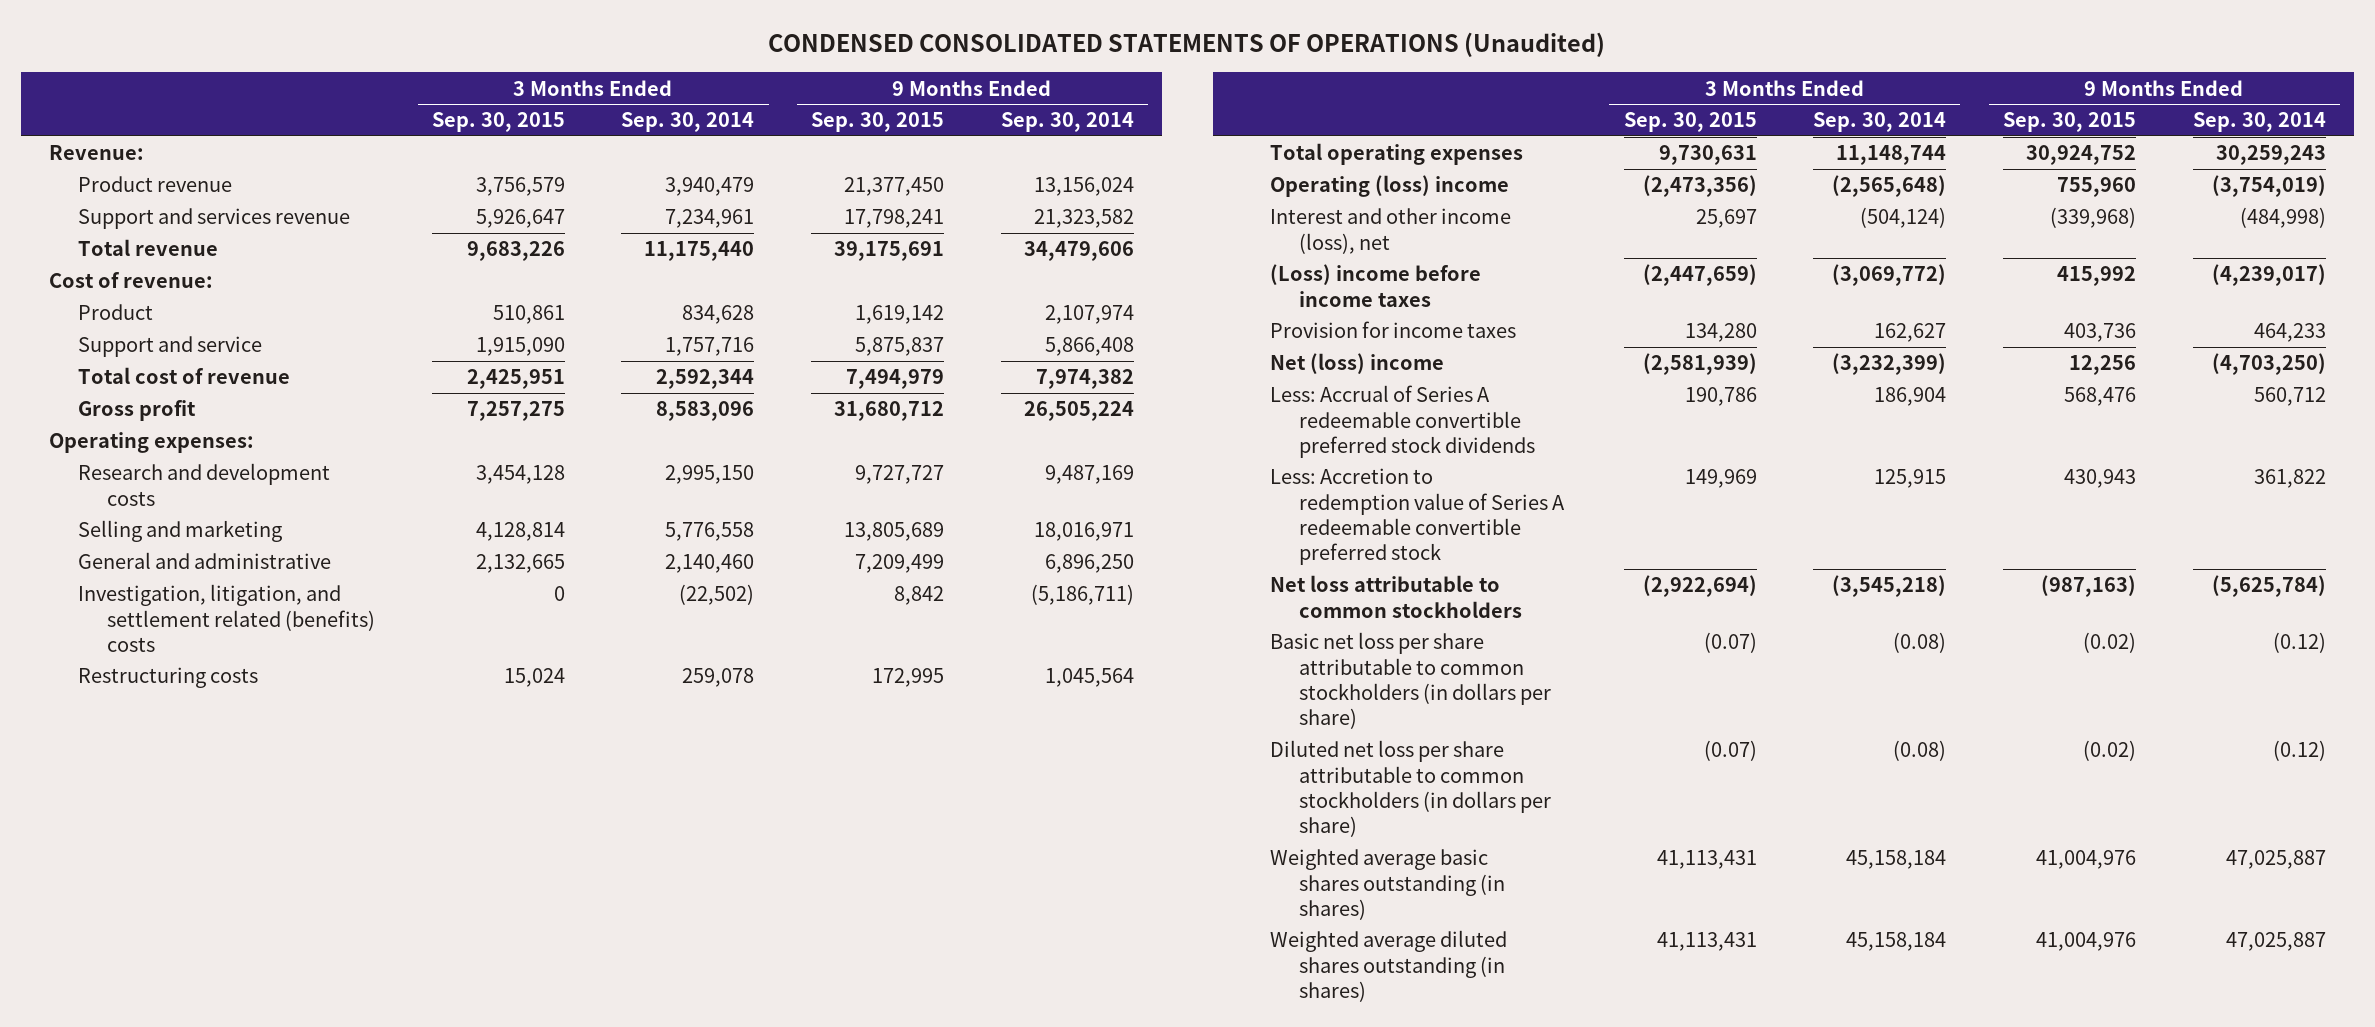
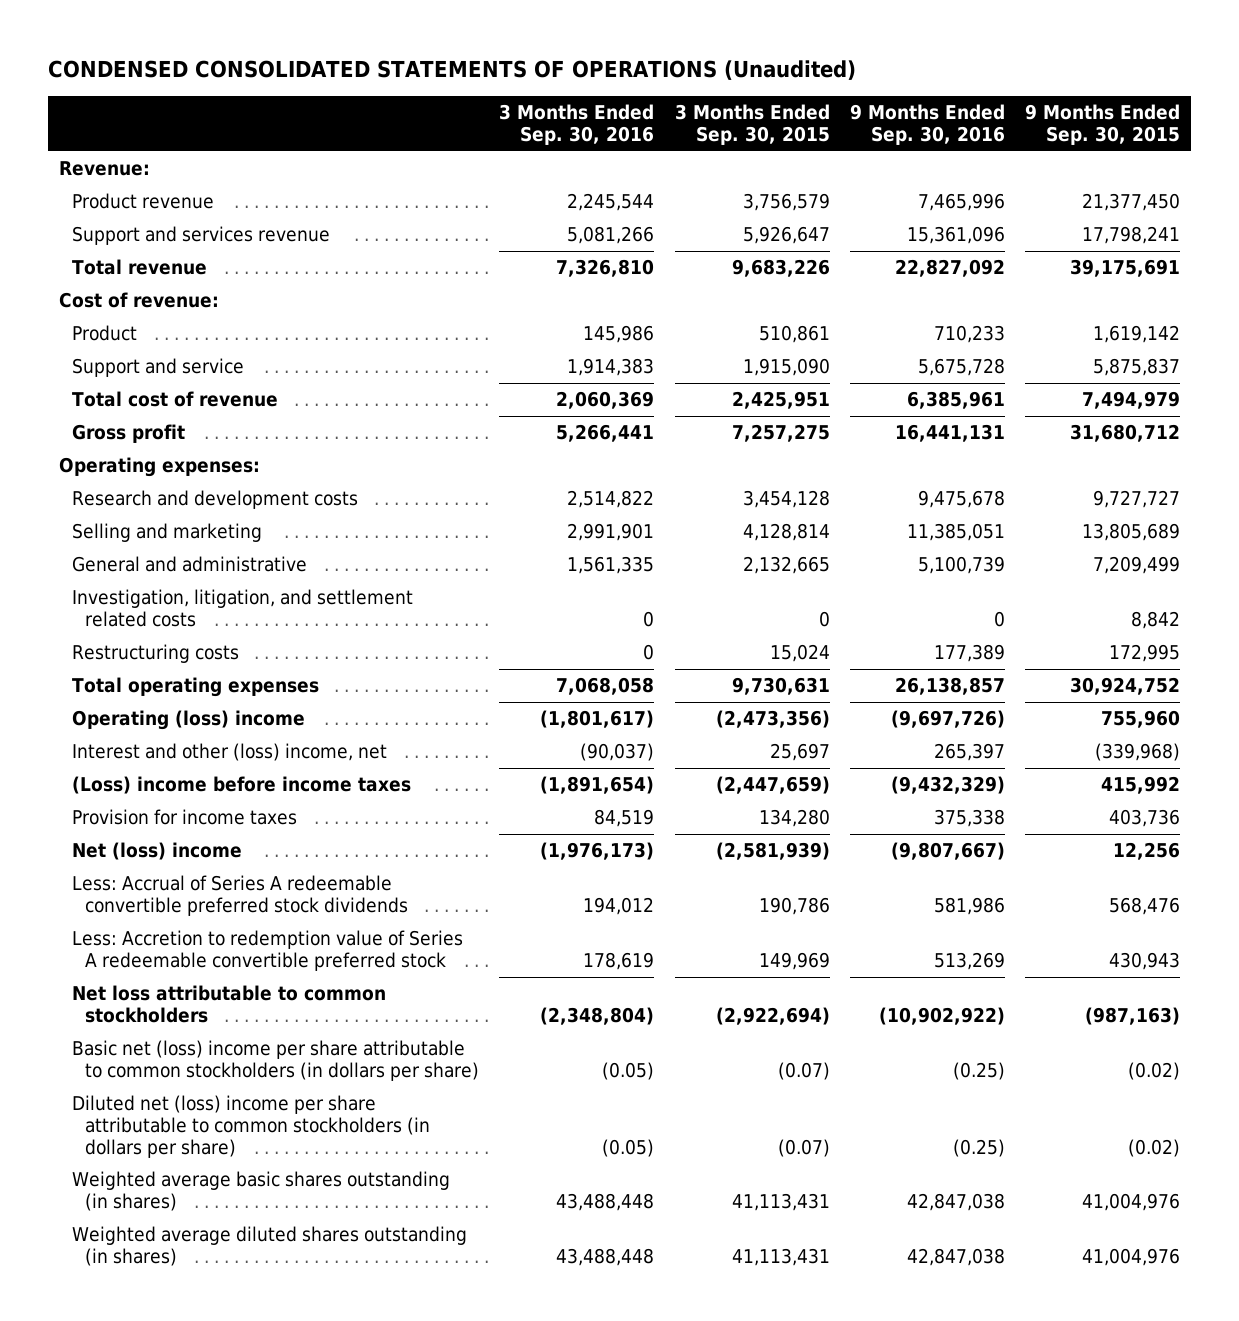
[621,112,755,133] Sep. 30, 2014 -> none
[1000,112,1134,133] Sep. 30, 2014 -> none
none -> [499,104,655,146] 3 Months Ended Sep. 30, 2016
none -> [850,104,1006,146] 9 Months Ended Sep. 30, 2016
[78,584,376,652] Investigation, litigation, and settlement related (benefits) costs -> [71,589,413,628] Investigation, litigation, and settlement related costs
[1269,208,1511,254] Interest and other income (loss), net -> [71,743,387,762] Interest and other (loss) income, net
[1269,632,1551,730] Basic net loss per share attributable to common stockholders (in dollars per share) -> [71,1040,480,1082] Basic net (loss) income per share attributable to common stockholders (in dollars per share)
[1269,740,1551,838] Diluted net loss per share attributable to common stockholders (in dollars per share) -> [71,1095,431,1158] Diluted net (loss) income per share attributable to common stockholders (in dollars per share)

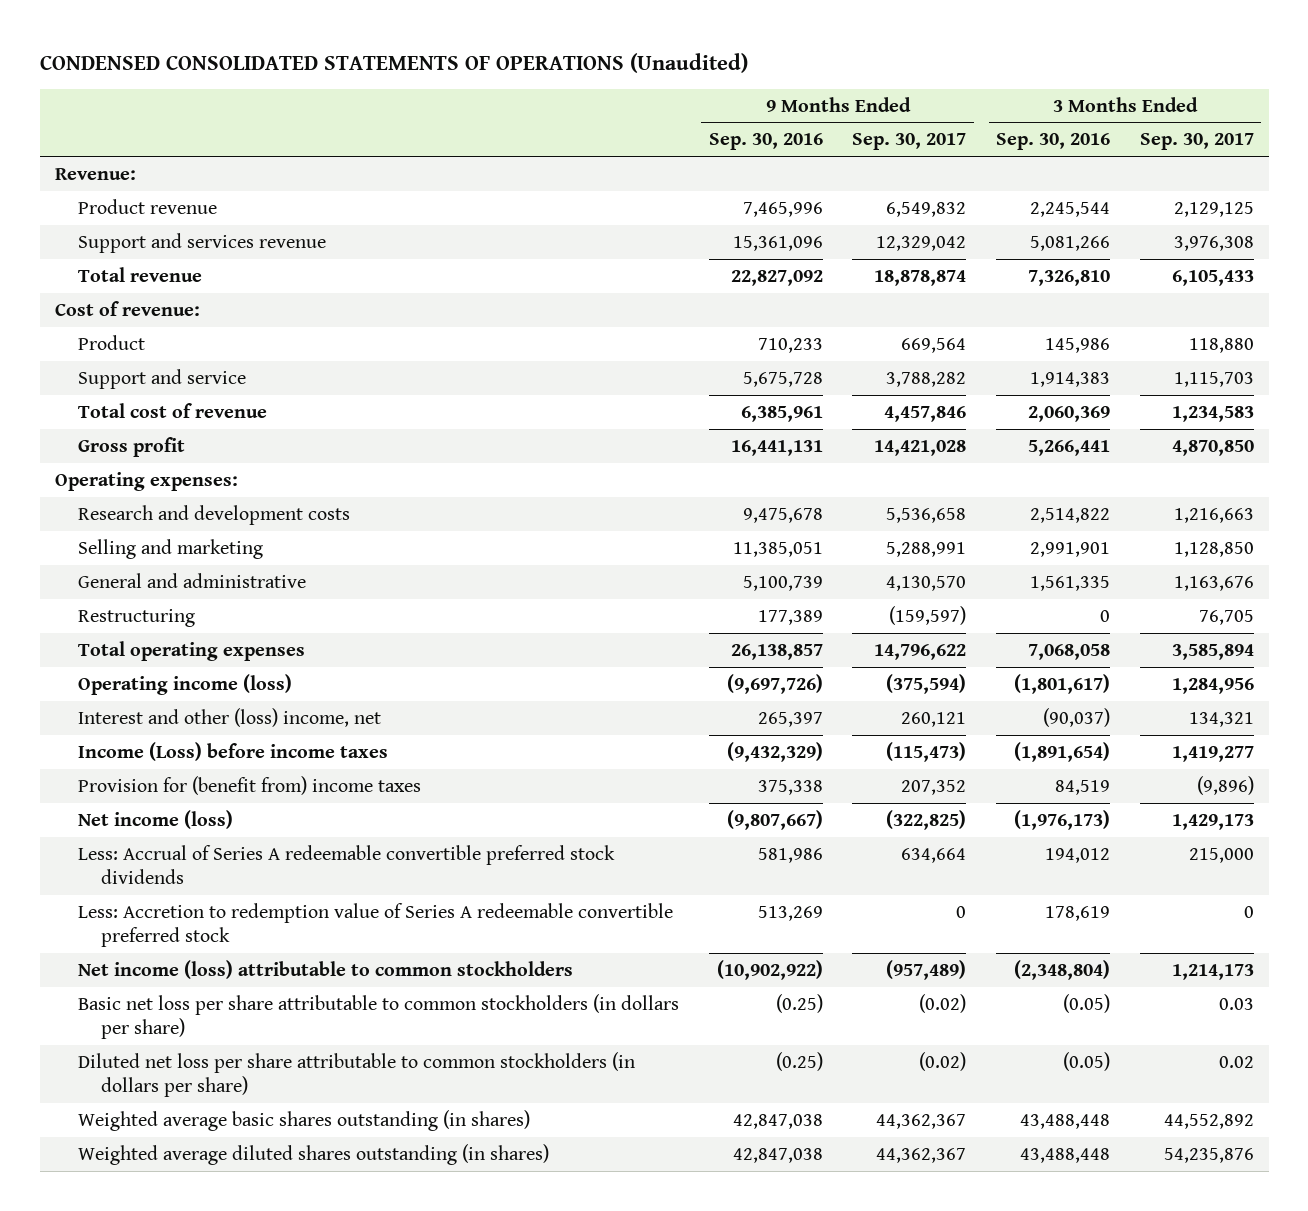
[674,104,830,146] 3 Months Ended Sep. 30, 2015 -> none
[1025,104,1181,146] 9 Months Ended Sep. 30, 2015 -> none
none -> [852,133,967,151] Sep. 30, 2017
none -> [1139,133,1254,151] Sep. 30, 2017
[71,589,413,628] Investigation, litigation, and settlement related costs -> none
[71,644,239,664] Restructuring costs -> [77,608,195,627] Restructuring
[71,710,305,731] Operating (loss) income -> [77,673,292,695] Operating income (loss)
[71,776,411,795] (Loss) income before income taxes -> [77,741,388,761] Income (Loss) before income taxes
[71,809,297,826] Provision for income taxes -> [77,775,421,795] Provision for (benefit from) income taxes
[71,842,242,861] Net (loss) income -> [77,809,233,829] Net income (loss)
[71,985,386,1024] Net loss attributable to common stockholders -> [77,959,573,979] Net income (loss) attributable to common stockholders
[71,1040,480,1082] Basic net (loss) income per share attributable to common stockholders (in dollars per share) -> [77,993,679,1039] Basic net loss per share attributable to common stockholders (in dollars per share)
[71,1095,431,1158] Diluted net (loss) income per share attributable to common stockholders (in dollars per share) -> [77,1051,635,1097] Diluted net loss per share attributable to common stockholders (in dollars per share)

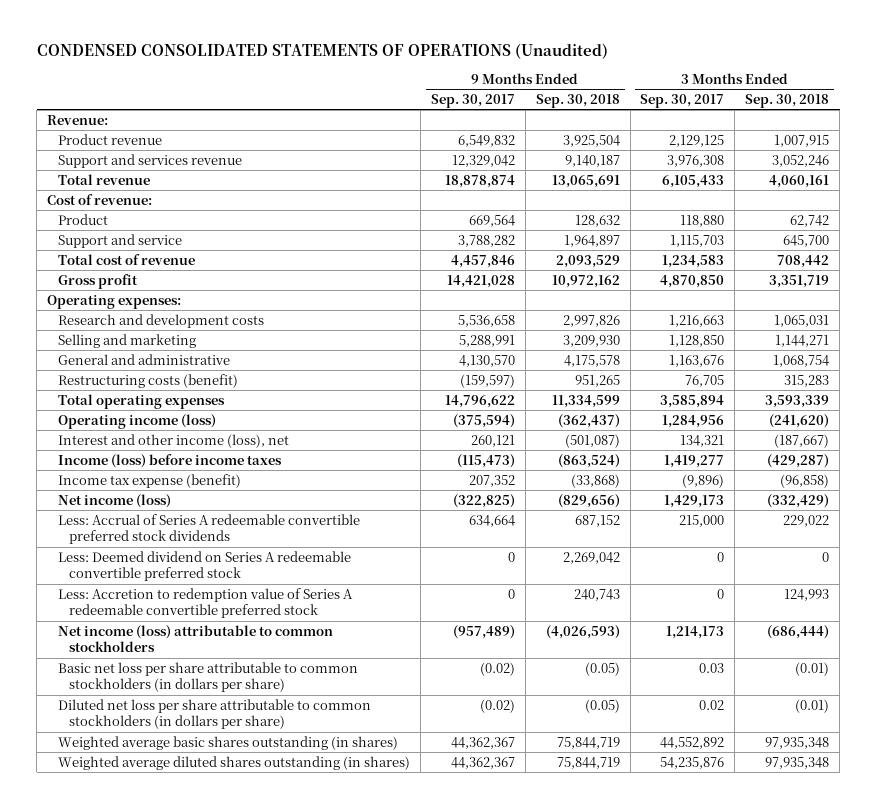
[708,133,823,151] Sep. 30, 2016 -> none
[996,133,1111,151] Sep. 30, 2016 -> none
none -> [535,93,620,108] Sep. 30, 2018
none -> [745,93,830,108] Sep. 30, 2018
[77,608,195,627] Restructuring -> [57,373,238,388] Restructuring costs (benefit)
[77,707,381,727] Interest and other (loss) income, net -> [57,433,289,448] Interest and other income (loss), net
[77,741,388,761] Income (Loss) before income taxes -> [57,453,282,468] Income (loss) before income taxes
[77,775,421,795] Provision for (benefit from) income taxes -> [57,473,241,488] Income tax expense (benefit)
none -> [57,550,351,582] Less: Deemed dividend on Series A redeemable convertible preferred stock

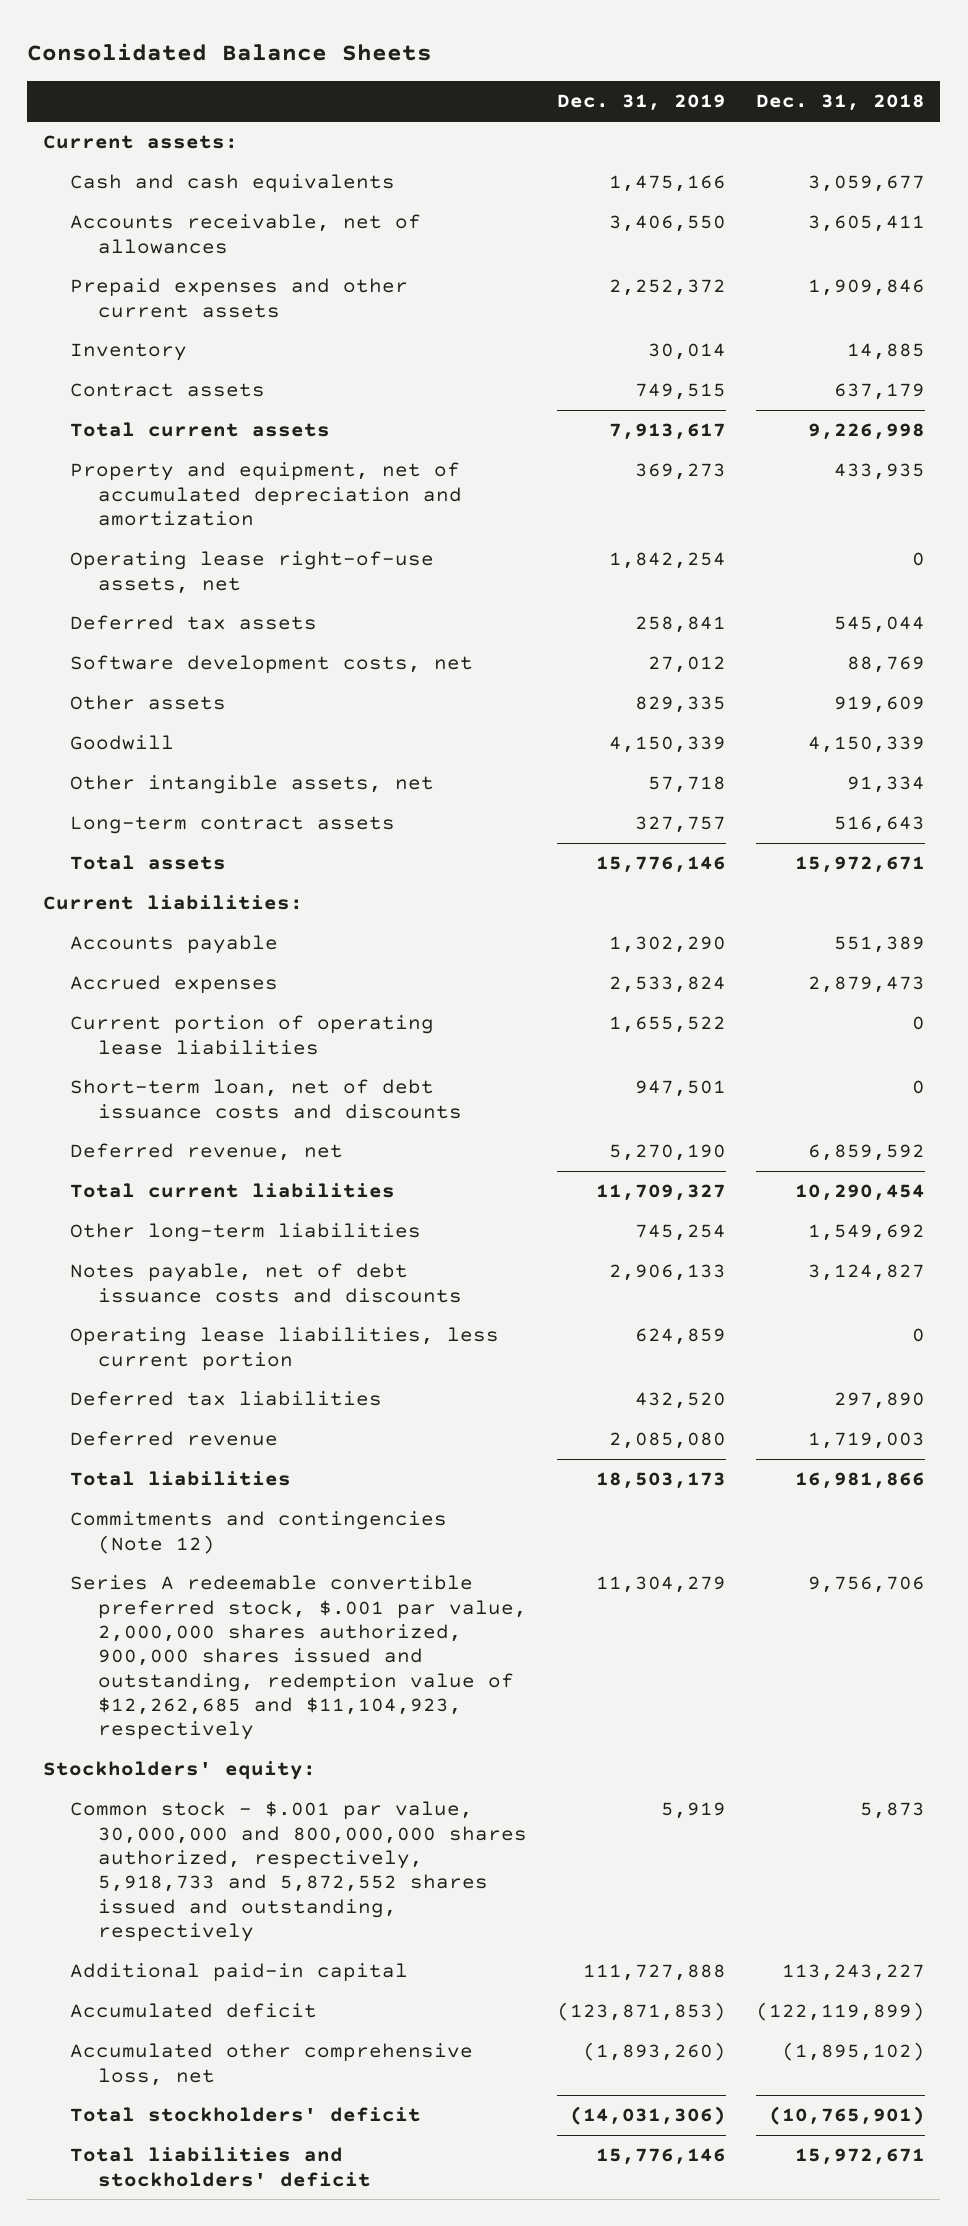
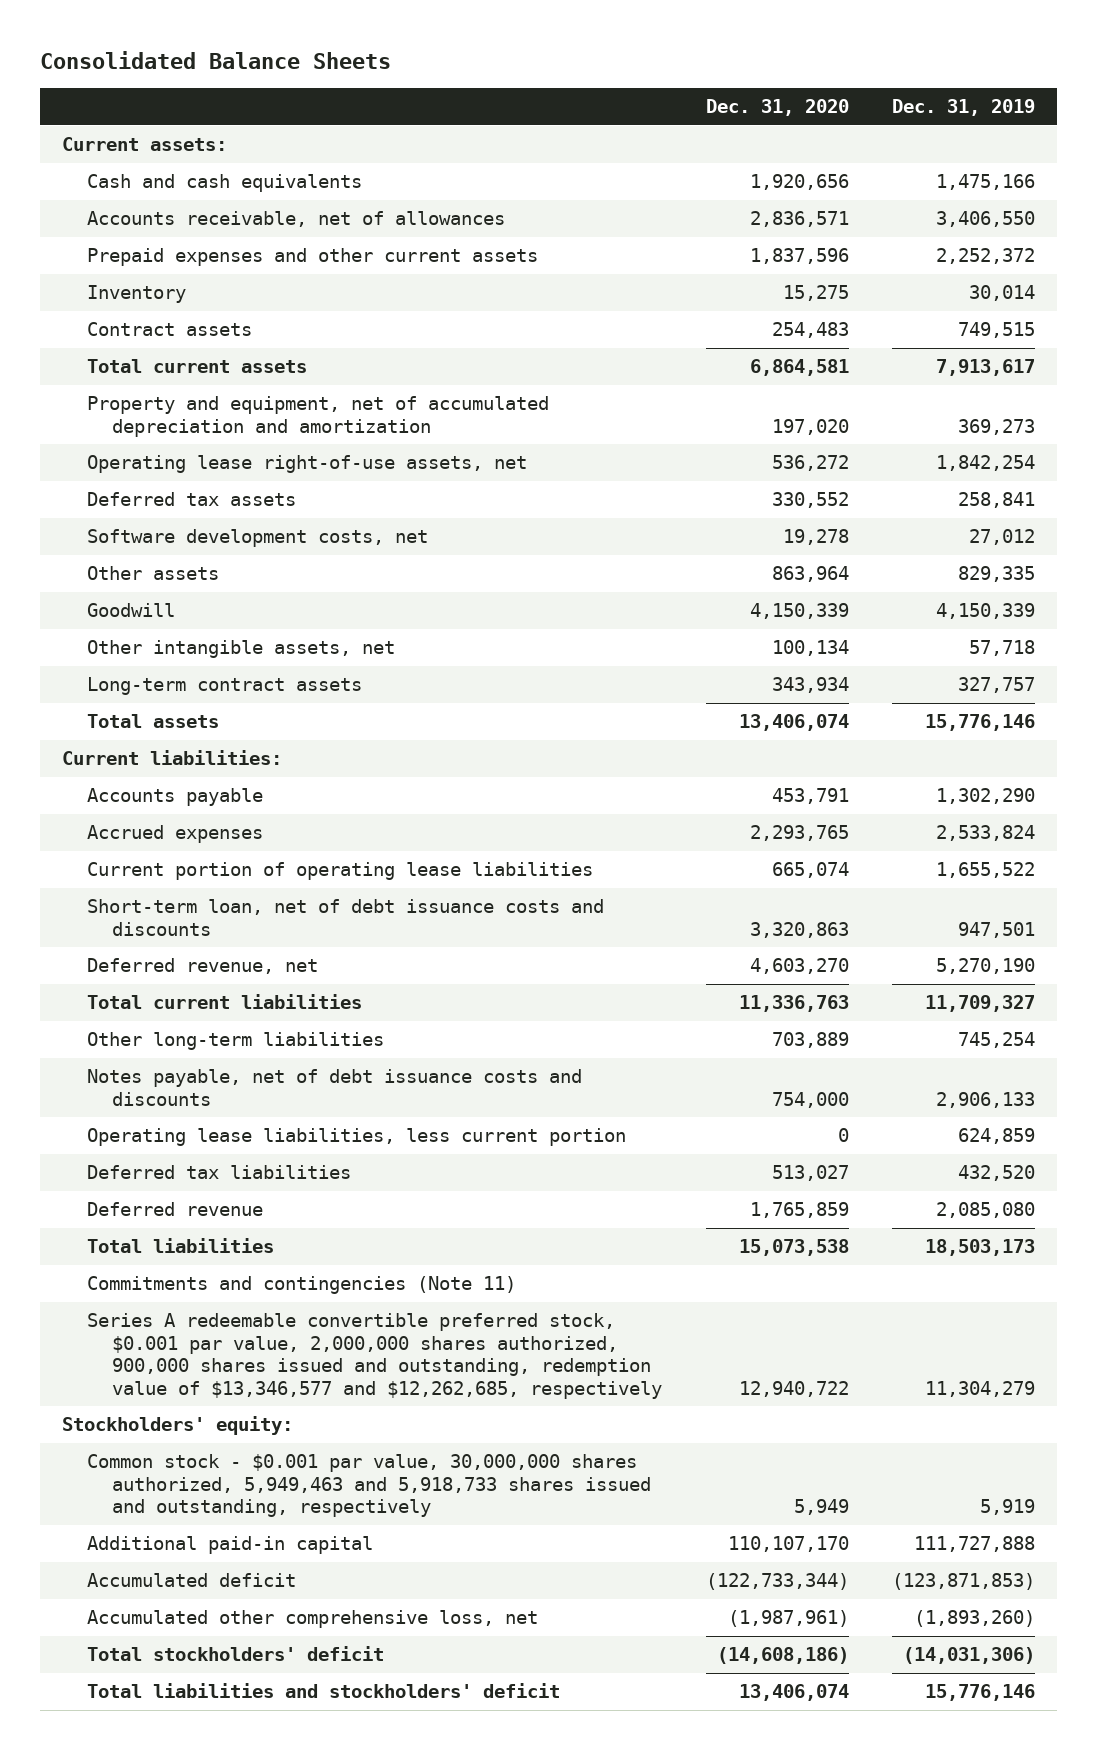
[756,94,926,112] Dec. 31, 2018 -> none
none -> [705,99,849,117] Dec. 31, 2020
[70,1511,448,1554] Commitments and contingencies (Note 12) -> [87,1276,517,1295] Commitments and contingencies (Note 11)
[70,1575,528,1741] Series A redeemable convertible preferred stock, $.001 par value, 2,000,000 shares authorized, 900,000 shares issued and outstanding, redemption value of $12,262,685 and $11,104,923, respectively -> [87,1313,663,1399] Series A redeemable convertible preferred stock, $0.001 par value, 2,000,000 shares authorized, 900,000 shares issued and outstanding, redemption value of $13,346,577 and $12,262,685, respectively
[70,1801,528,1943] Common stock - $.001 par value, 30,000,000 and 800,000,000 shares authorized, respectively, 5,918,733 and 5,872,552 shares issued and outstanding, respectively -> [87,1454,652,1518] Common stock - $0.001 par value, 30,000,000 shares authorized, 5,949,463 and 5,918,733 shares issued and outstanding, respectively

